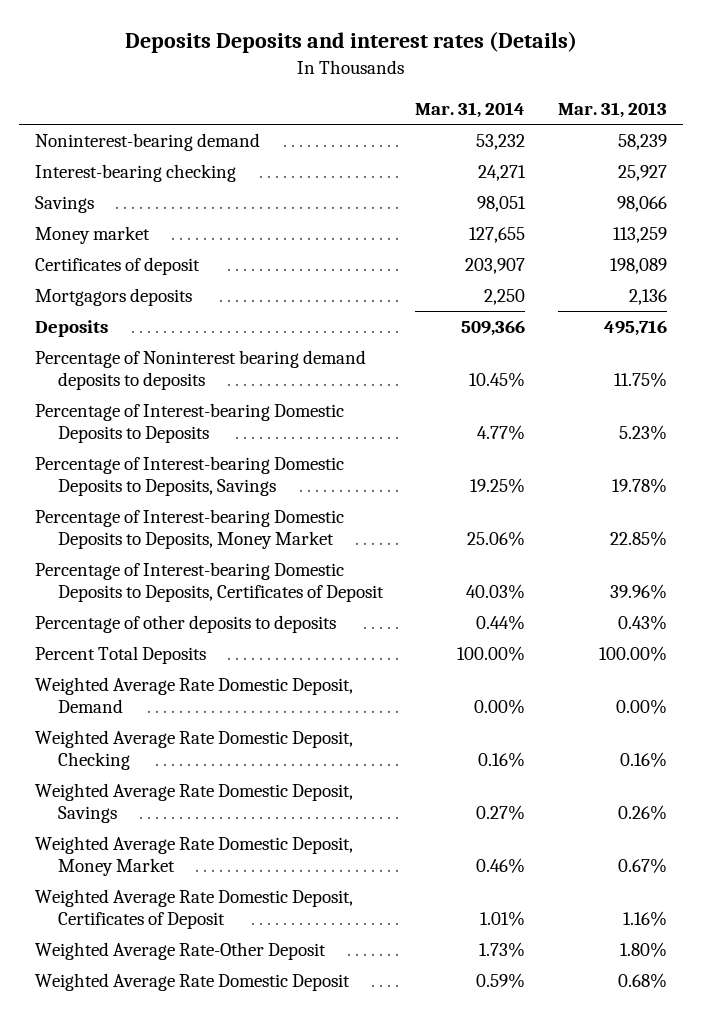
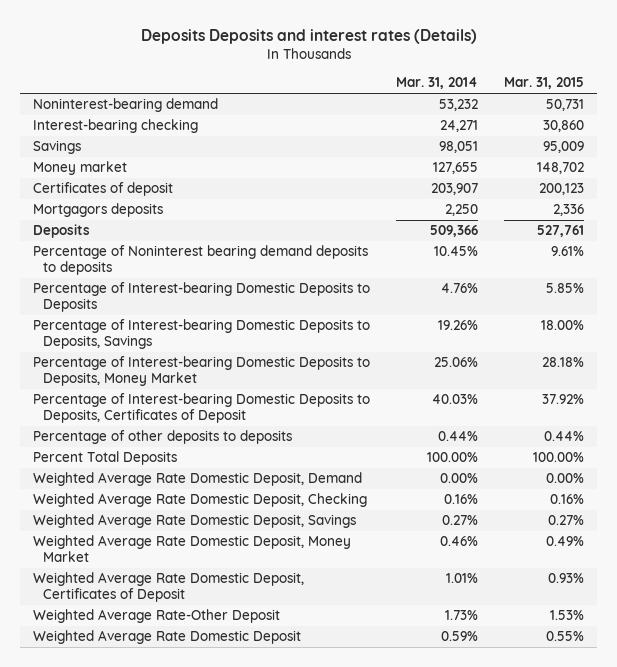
[558,101,668,118] Mar. 31, 2013 -> none
none -> [504,77,585,90] Mar. 31, 2015
[477,425,526,441] 4.77% -> [441,283,479,294] 4.76%
[470,478,526,494] 19.25% -> [438,320,479,331] 19.26%

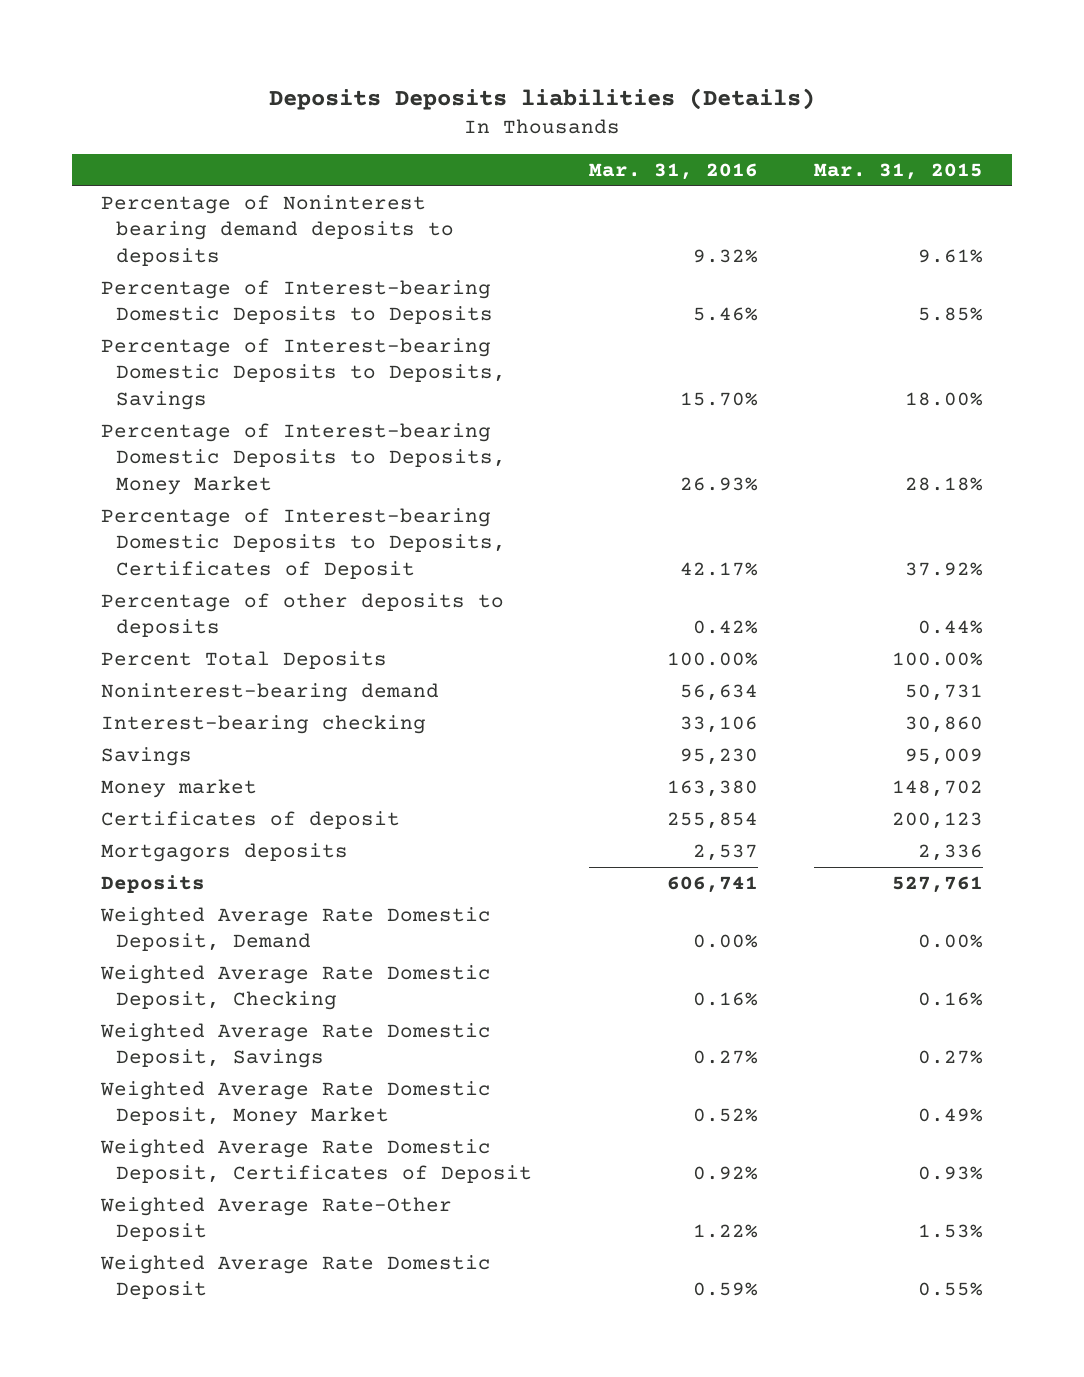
[140,28,477,44] Deposits Deposits and interest rates (Details) -> [268,87,815,110] Deposits Deposits liabilities (Details)
[396,77,479,90] Mar. 31, 2014 -> none
none -> [588,162,758,180] Mar. 31, 2016
[33,98,219,113] Noninterest-bearing demand -> [100,683,439,703] Noninterest-bearing demand
[33,119,199,134] Interest-bearing checking -> [100,715,426,735] Interest-bearing checking
[33,140,82,155] Savings -> [100,747,192,767] Savings
[33,161,128,176] Money market -> [100,779,257,799] Money market
[33,182,174,197] Certificates of deposit -> [100,811,400,830] Certificates of deposit
[33,203,164,218] Mortgagors deposits -> [100,843,348,863] Mortgagors deposits
[33,224,91,239] Deposits -> [100,875,205,894] Deposits

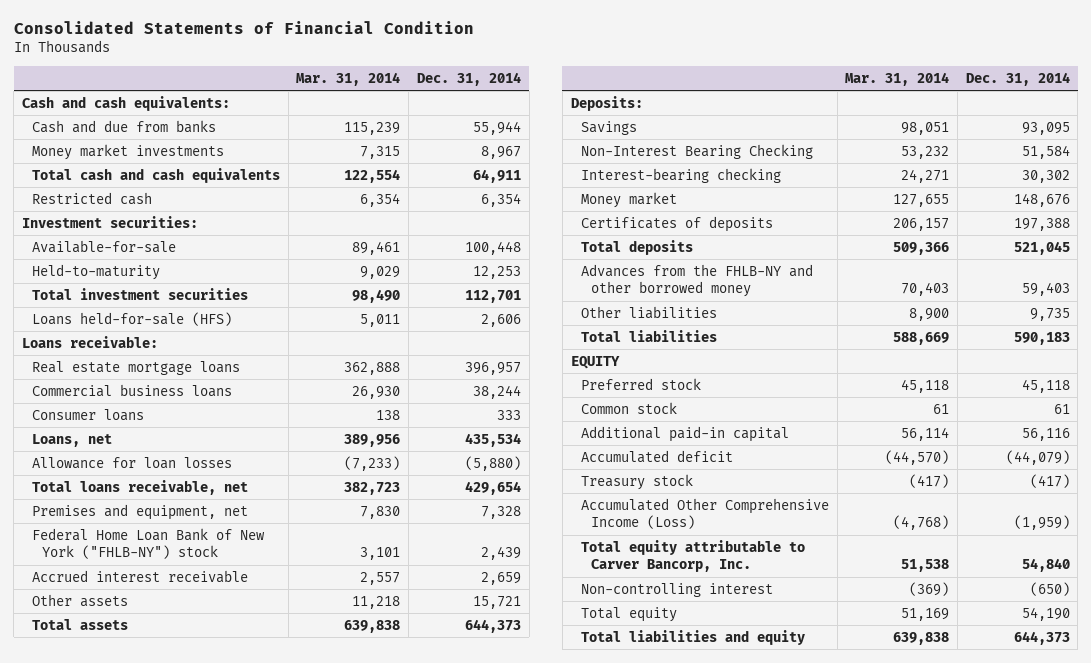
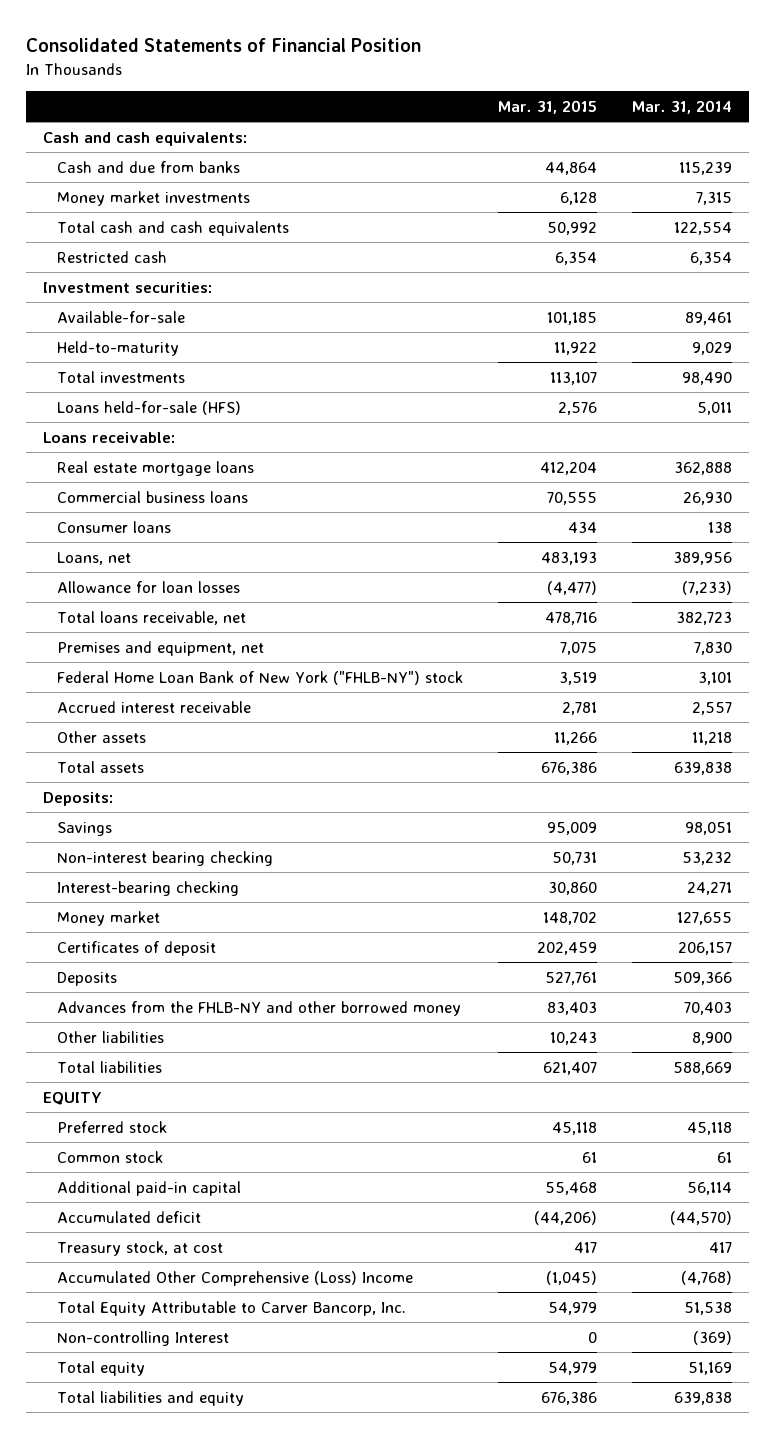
[13,21,474,35] Consolidated Statements of Financial Condition -> [26,38,422,53] Consolidated Statements of Financial Position
[416,71,521,86] Dec. 31, 2014 -> none
none -> [497,99,597,114] Mar. 31, 2015
[32,287,249,300] Total investment securities -> [57,370,186,383] Total investments
[580,143,813,159] Non-Interest Bearing Checking -> [57,850,274,866] Non-interest bearing checking
[580,215,773,232] Certificates of deposits -> [57,940,217,956] Certificates of deposit
[580,239,693,255] Total deposits -> [57,971,118,986] Deposits
[580,473,693,490] Treasury stock -> [57,1240,224,1256] Treasury stock, at cost
[909,473,950,488] (417) -> [708,1241,732,1253] 417
[580,497,829,530] Accumulated Other Comprehensive Income (Loss) -> [57,1270,414,1286] Accumulated Other Comprehensive (Loss) Income
[580,539,805,573] Total equity attributable to Carver Bancorp, Inc. -> [57,1300,407,1316] Total Equity Attributable to Carver Bancorp, Inc.
[580,582,773,597] Non-controlling interest -> [57,1330,230,1346] Non-controlling Interest

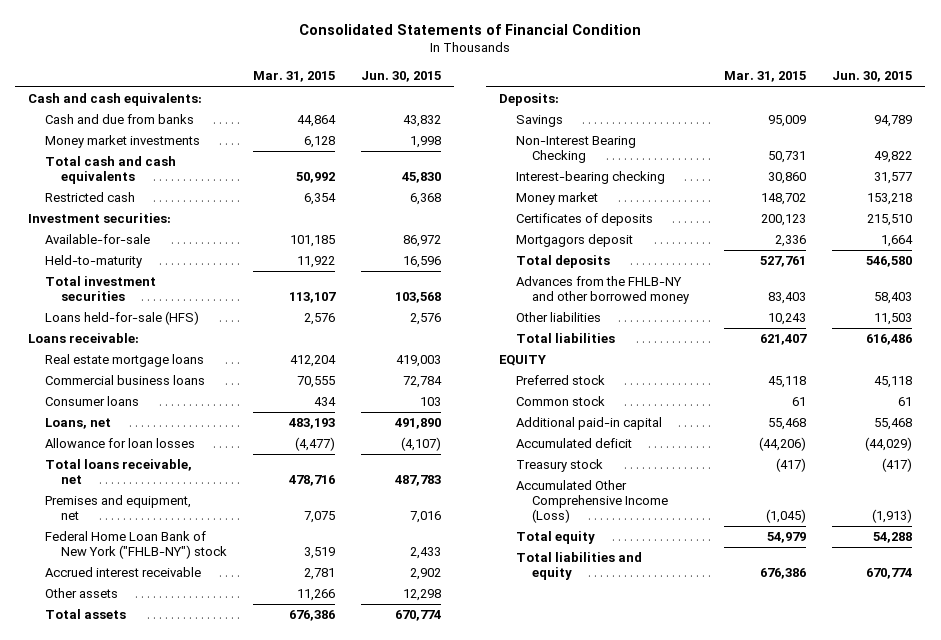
[26,38,422,53] Consolidated Statements of Financial Position -> [299,23,642,35] Consolidated Statements of Financial Condition
[631,99,732,114] Mar. 31, 2014 -> none
none -> [361,71,442,83] Jun. 30, 2015
[57,370,186,383] Total investments -> [44,276,156,302] Total investment securities
[57,850,274,866] Non-interest bearing checking -> [515,136,636,164] Non-Interest Bearing Checking
[57,940,217,956] Certificates of deposit -> [515,213,653,227] Certificates of deposits
[536,941,597,955] 202,459 -> [761,214,807,227] 200,123
none -> [515,234,633,248] Mortgagors deposit
[57,971,118,986] Deposits -> [515,255,610,269] Total deposits
[57,1300,407,1316] Total Equity Attributable to Carver Bancorp, Inc. -> none
[57,1330,230,1346] Non-controlling Interest -> none
[57,1240,224,1256] Treasury stock, at cost -> [515,459,603,473] Treasury stock
[573,1241,597,1253] 417 -> [776,458,807,473] (417)
[57,1270,414,1286] Accumulated Other Comprehensive (Loss) Income -> [515,480,669,524] Accumulated Other Comprehensive Income (Loss)

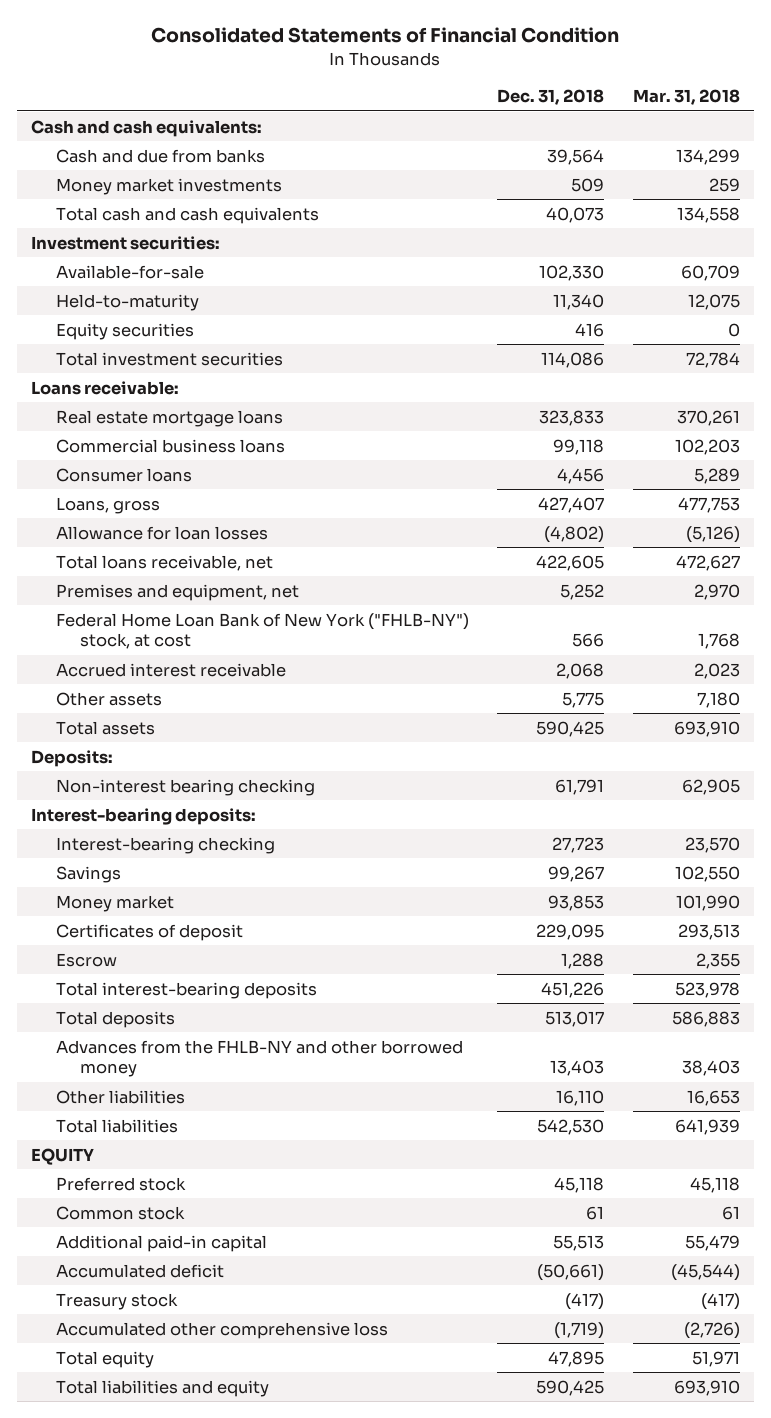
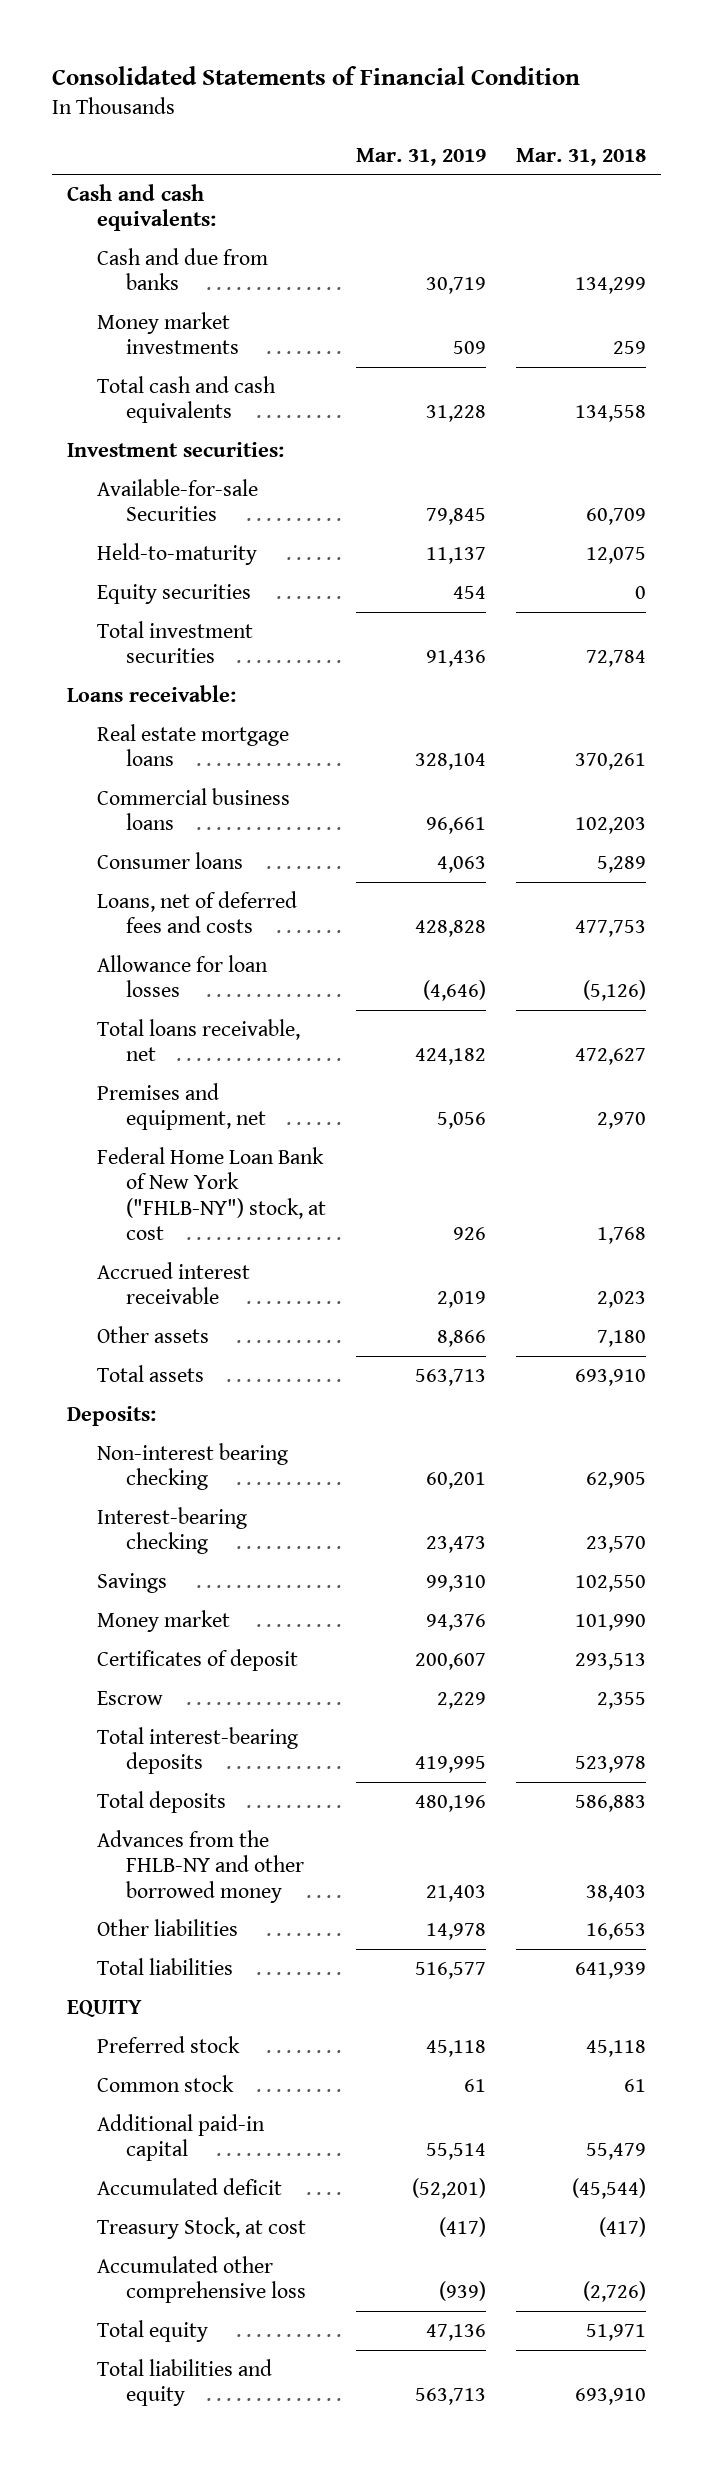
[497,89,605,106] Dec. 31, 2018 -> none
none -> [356,147,487,166] Mar. 31, 2019
[55,264,204,279] Available-for-sale -> [96,478,258,522] Available-for-sale Securities
[55,496,160,514] Loans, gross -> [96,890,297,934] Loans, net of deferred fees and costs
[30,807,256,825] Interest-bearing deposits: -> none
[55,1292,178,1310] Treasury stock -> [96,2216,306,2239] Treasury Stock, at cost

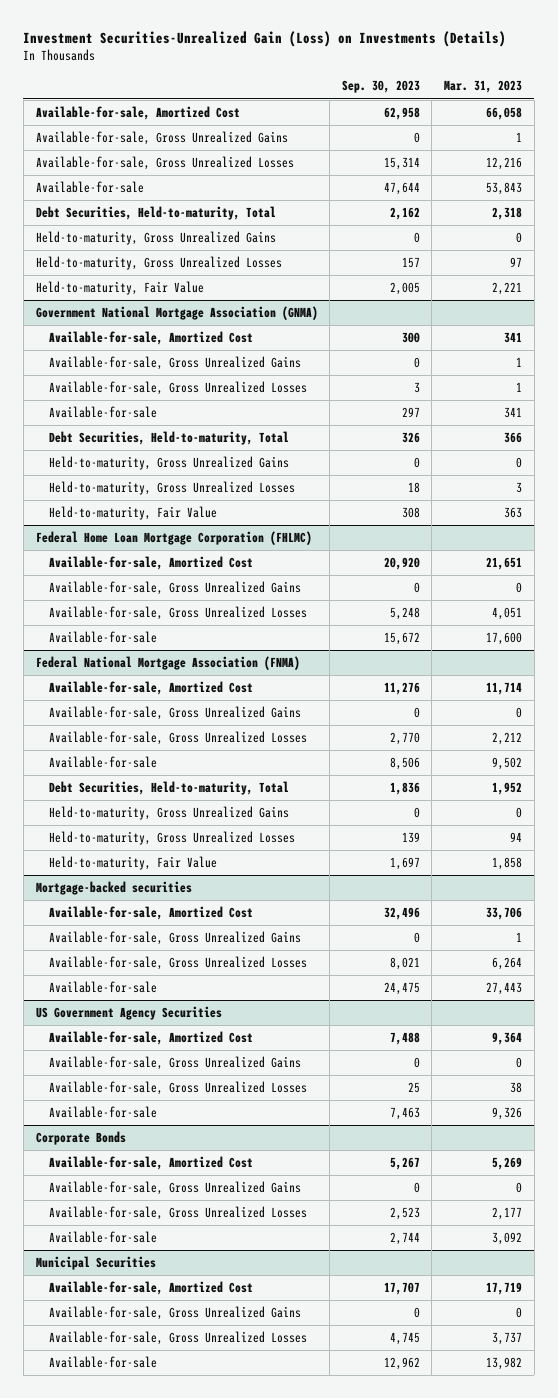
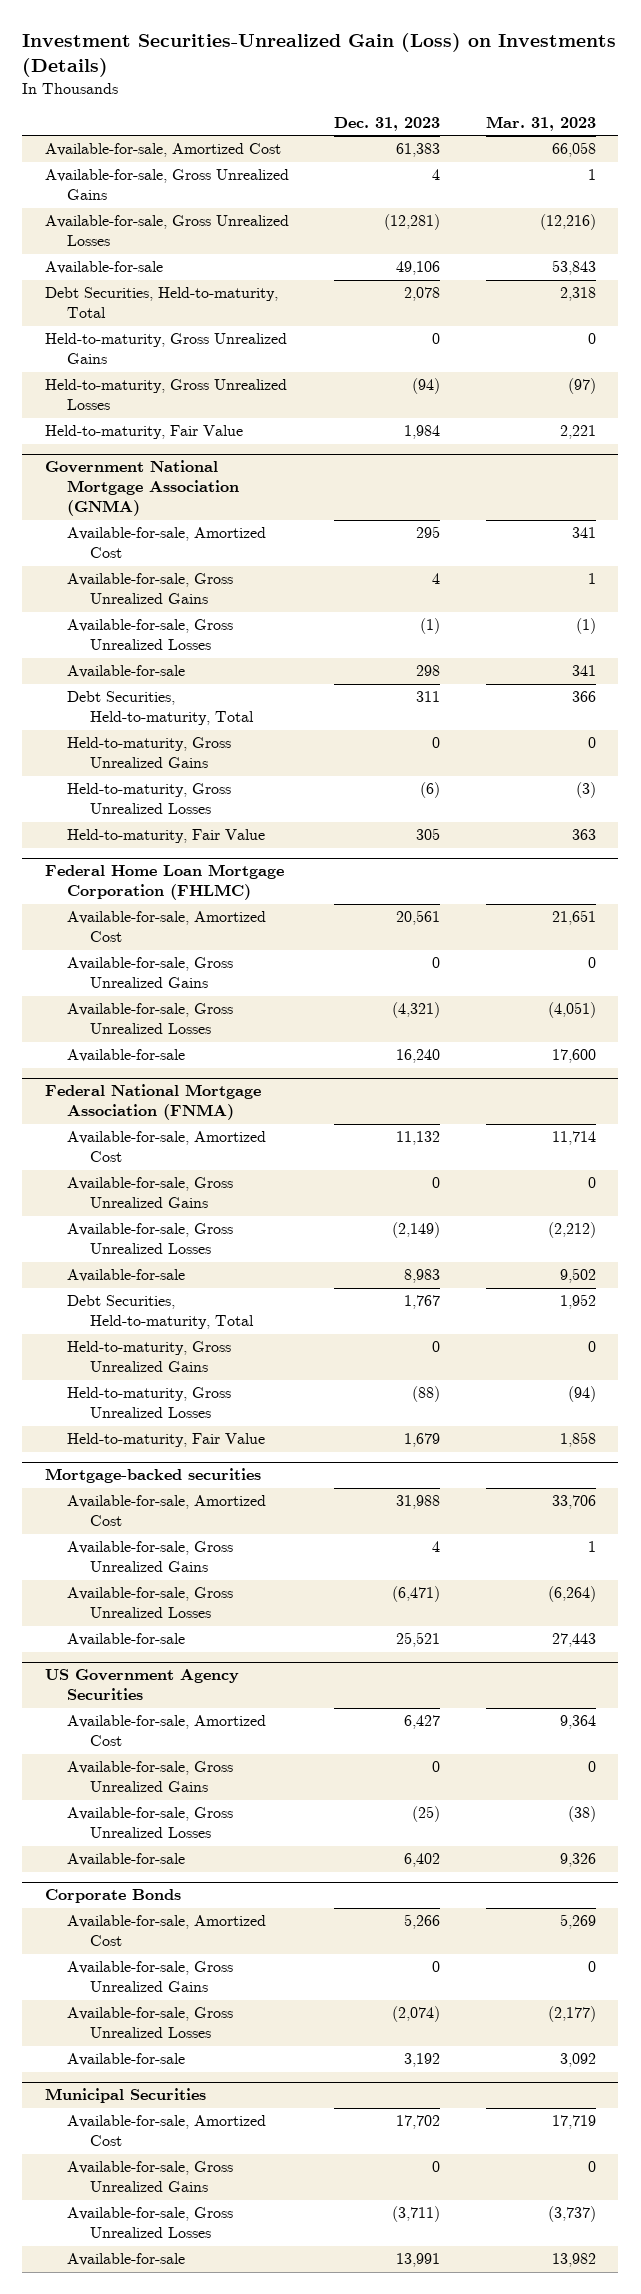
[341,80,420,94] Sep. 30, 2023 -> none
none -> [334,116,441,131] Dec. 31, 2023
[486,157,523,171] 12,216 -> [539,214,596,231] (12,216)
[510,257,523,268] 97 -> [567,378,596,395] (97)
[516,382,523,393] 1 -> [575,618,596,635] (1)
[516,482,523,494] 3 -> [575,782,596,799] (3)
[492,607,523,621] 4,051 -> [547,1002,596,1019] (4,051)
[492,732,523,746] 2,212 -> [547,1222,596,1239] (2,212)
[510,832,523,843] 94 -> [567,1386,596,1403] (94)
[492,957,523,971] 6,264 -> [547,1586,596,1603] (6,264)
[510,1082,523,1094] 38 -> [567,1806,596,1823] (38)
[492,1207,523,1221] 2,177 -> [547,2006,596,2023] (2,177)
[492,1332,523,1346] 3,737 -> [547,2206,596,2223] (3,737)

